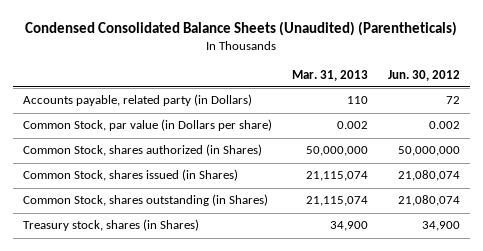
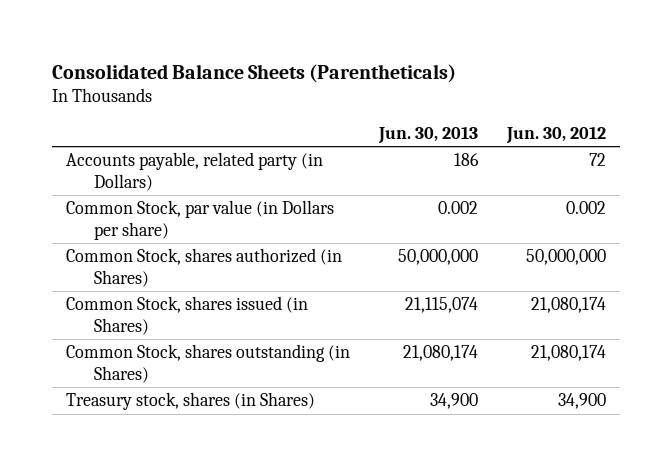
[25,20,458,36] Condensed Consolidated Balance Sheets (Unaudited) (Parentheticals) -> [51,63,456,83] Consolidated Balance Sheets (Parentheticals)
[291,69,368,81] Mar. 31, 2013 -> none
none -> [377,126,478,145] Jun. 30, 2013
[397,170,460,182] 21,080,074 -> [530,297,606,314] 21,080,174
[397,195,460,207] 21,080,074 -> [530,345,606,362] 21,080,174

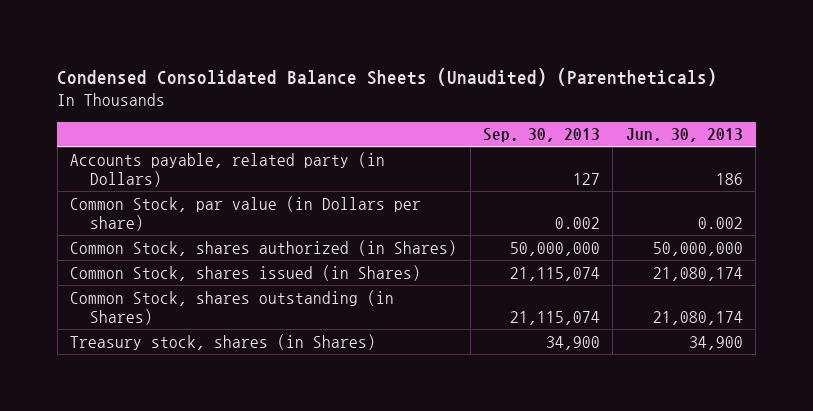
[51,63,456,83] Consolidated Balance Sheets (Parentheticals) -> [57,67,718,86] Condensed Consolidated Balance Sheets (Unaudited) (Parentheticals)
[505,126,606,145] Jun. 30, 2012 -> none
none -> [482,128,600,143] Sep. 30, 2013
[404,297,478,314] 21,115,074 -> [652,266,743,281] 21,080,174

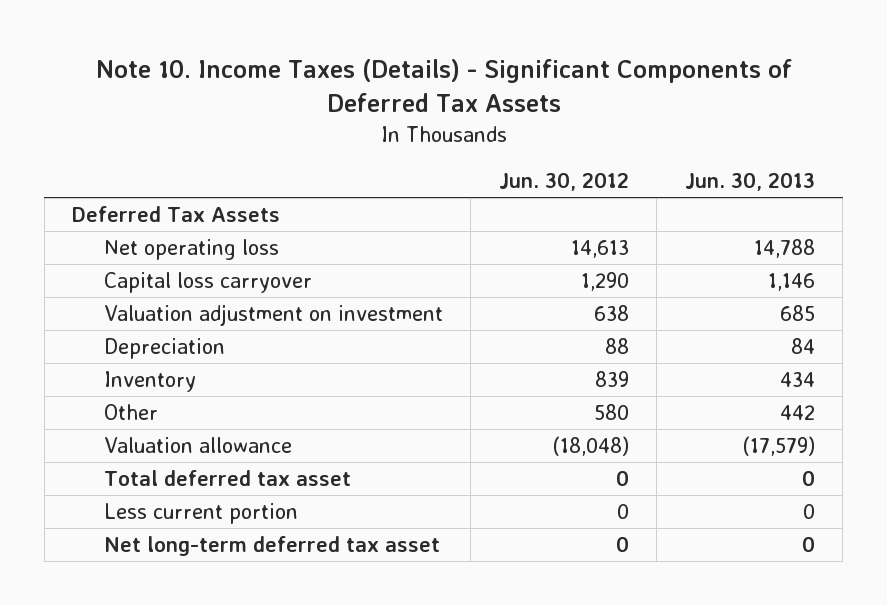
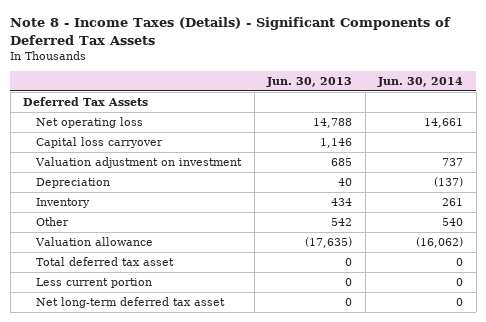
[95,59,792,113] Note 10. Income Taxes (Details) - Significant Components of Deferred Tax Assets -> [10,17,452,45] Note 8 - Income Taxes (Details) - Significant Components of Deferred Tax Assets
[498,172,629,192] Jun. 30, 2012 -> none
none -> [377,76,464,87] Jun. 30, 2014
[790,337,815,354] 84 -> [338,177,353,186] 40
[779,404,815,420] 442 -> [331,217,353,226] 542
[741,435,815,456] (17,579) -> [305,236,353,248] (17,635)

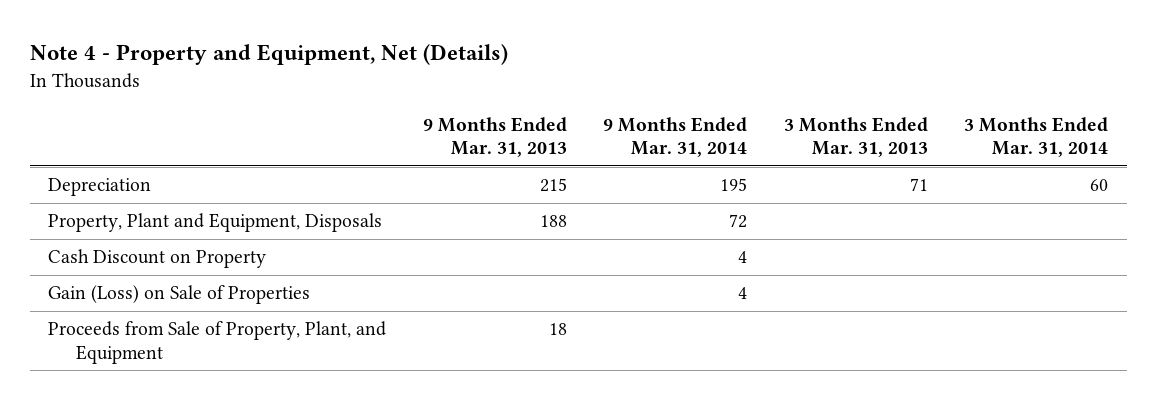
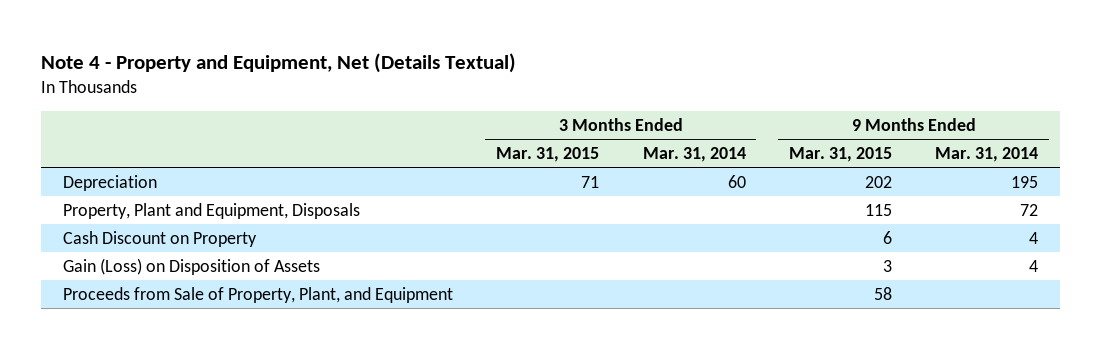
[29,44,508,66] Note 4 - Property and Equipment, Net (Details) -> [40,52,516,73] Note 4 - Property and Equipment, Net (Details Textual)
[422,116,567,157] 9 Months Ended Mar. 31, 2013 -> none
[783,116,928,157] 3 Months Ended Mar. 31, 2013 -> none
none -> [496,147,600,163] Mar. 31, 2015
none -> [789,147,893,163] Mar. 31, 2015
[48,285,311,305] Gain (Loss) on Sale of Properties -> [62,257,320,275] Gain (Loss) on Disposition of Assets

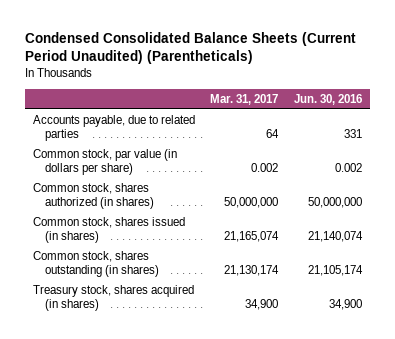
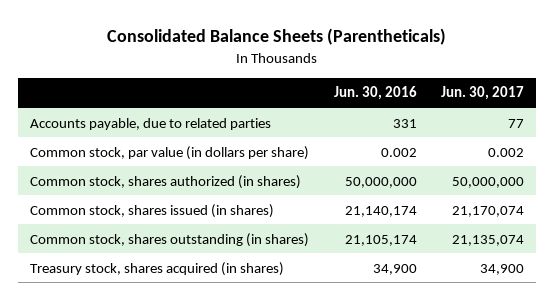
[24,32,356,65] Condensed Consolidated Balance Sheets (Current Period Unaudited) (Parentheticals) -> [107,27,447,45] Consolidated Balance Sheets (Parentheticals)
[210,93,279,105] Mar. 31, 2017 -> none
none -> [440,86,524,101] Jun. 30, 2017
[308,231,364,243] 21,140,074 -> [344,205,417,217] 21,140,174

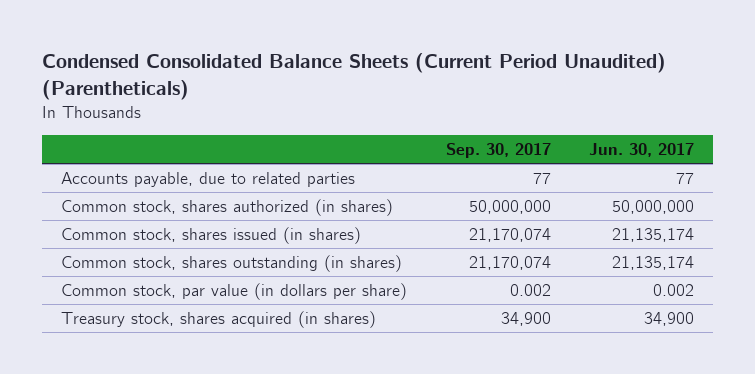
[107,27,447,45] Consolidated Balance Sheets (Parentheticals) -> [42,53,667,100] Condensed Consolidated Balance Sheets (Current Period Unaudited) (Parentheticals)
[333,86,417,101] Jun. 30, 2016 -> none
none -> [445,142,551,158] Sep. 30, 2017
[451,205,524,217] 21,170,074 -> [611,228,694,243] 21,135,174
[451,234,524,246] 21,135,074 -> [611,256,694,271] 21,135,174
[30,145,310,160] Common stock, par value (in dollars per share) -> [61,283,408,301] Common stock, par value (in dollars per share)

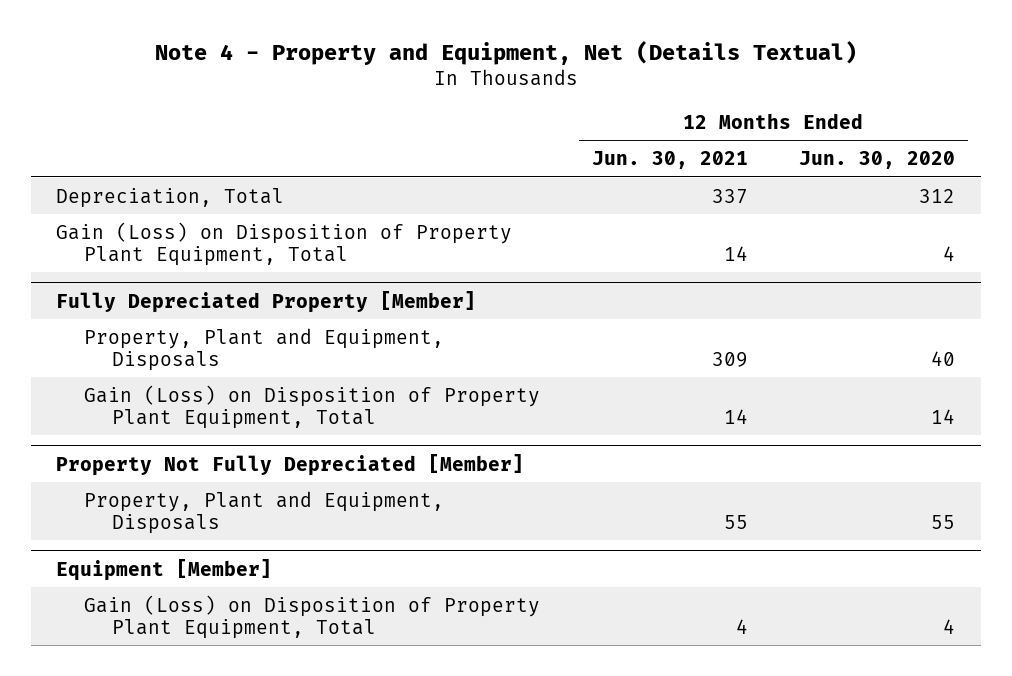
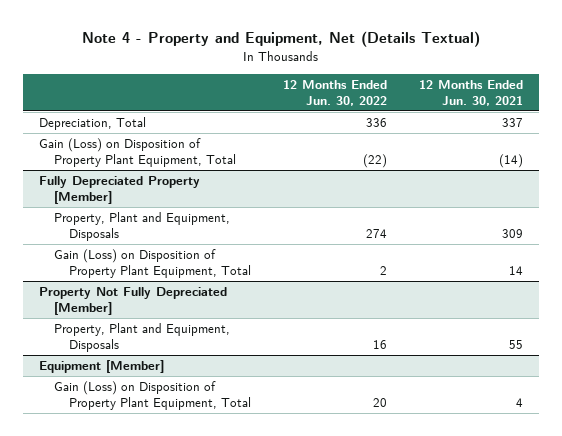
[799,151,956,170] Jun. 30, 2020 -> none
none -> [282,80,387,106] 12 Months Ended Jun. 30, 2022
[723,245,748,261] 14 -> [499,153,524,168] (14)

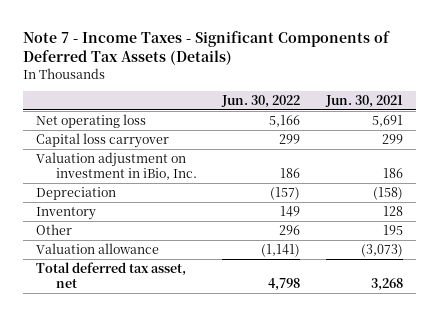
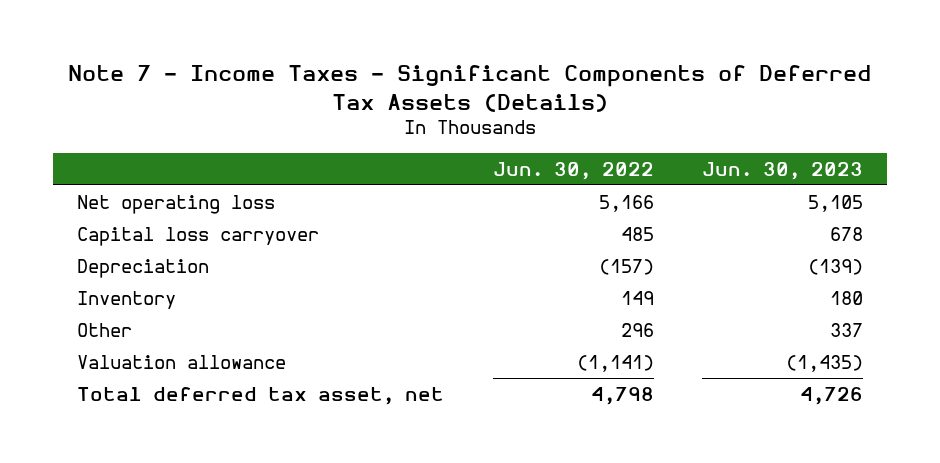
[325,94,404,108] Jun. 30, 2021 -> none
none -> [702,161,864,180] Jun. 30, 2023
[36,151,197,181] Valuation adjustment on investment in iBio, Inc. -> none
[279,133,301,144] 299 -> [620,227,654,242] 485

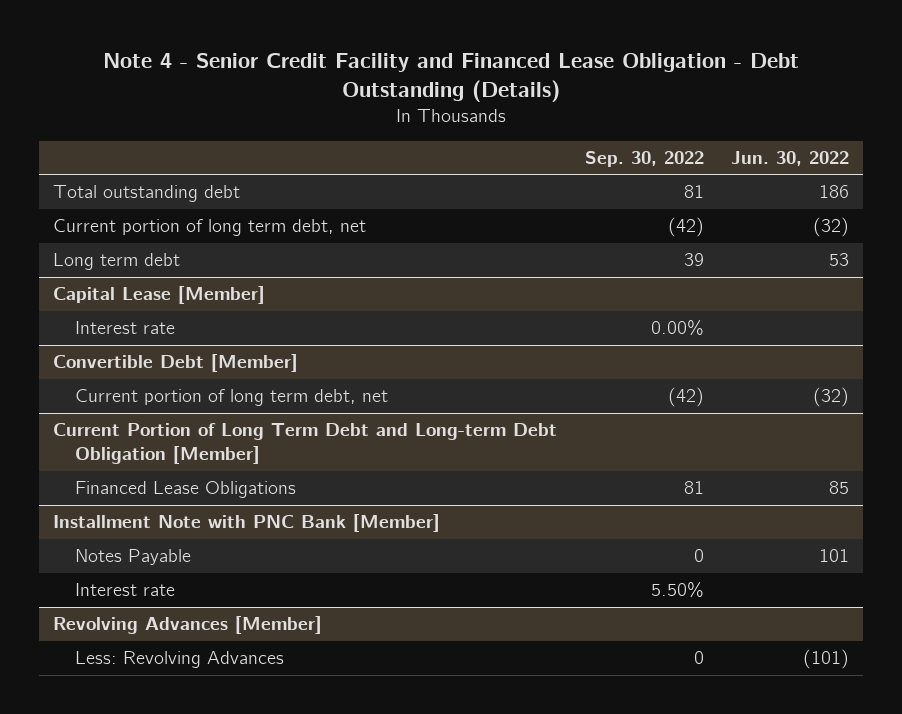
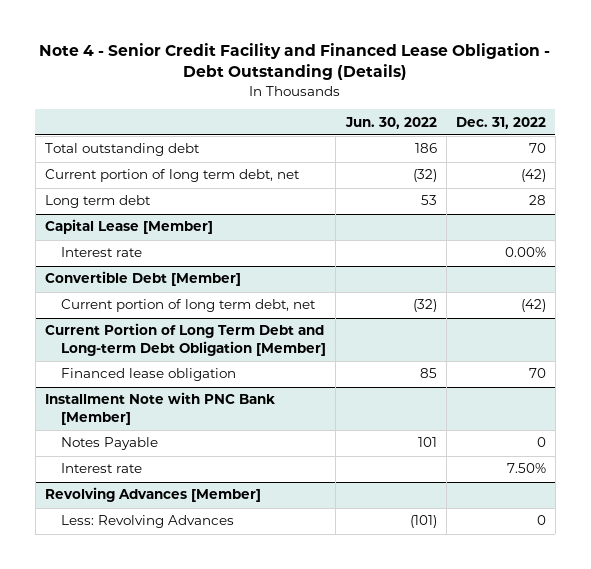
[584,150,704,167] Sep. 30, 2022 -> none
none -> [455,116,546,129] Dec. 31, 2022
[74,481,296,499] Financed Lease Obligations -> [61,368,237,382] Financed lease obligation

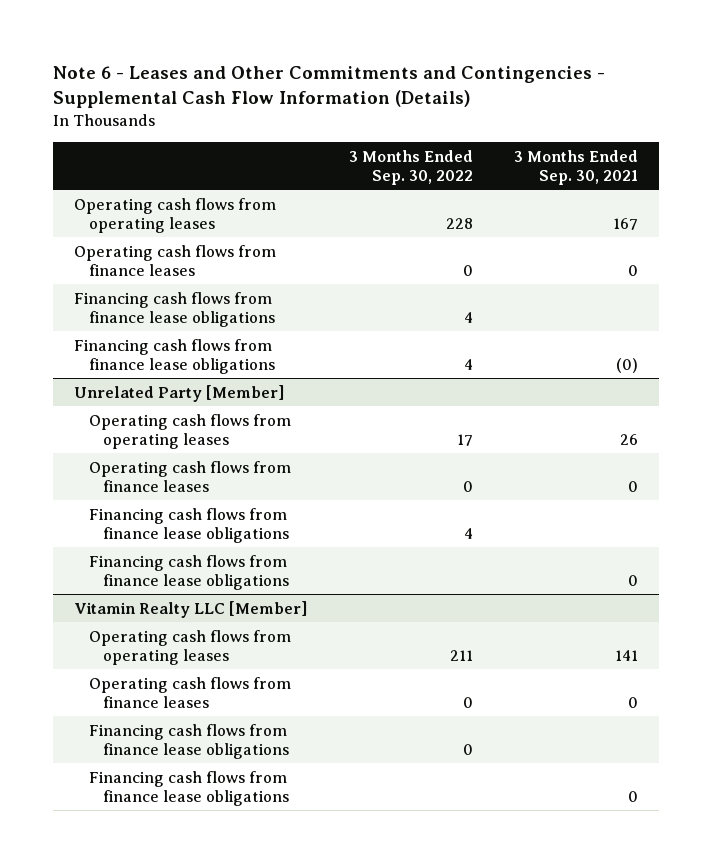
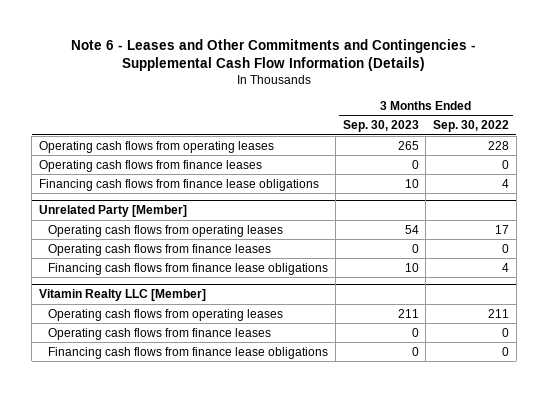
[514,149,639,185] 3 Months Ended Sep. 30, 2021 -> none
none -> [342,120,419,133] Sep. 30, 2023
[74,338,275,374] Financing cash flows from finance lease obligations -> none
[88,554,290,590] Financing cash flows from finance lease obligations -> none
[88,770,290,806] Financing cash flows from finance lease obligations -> none

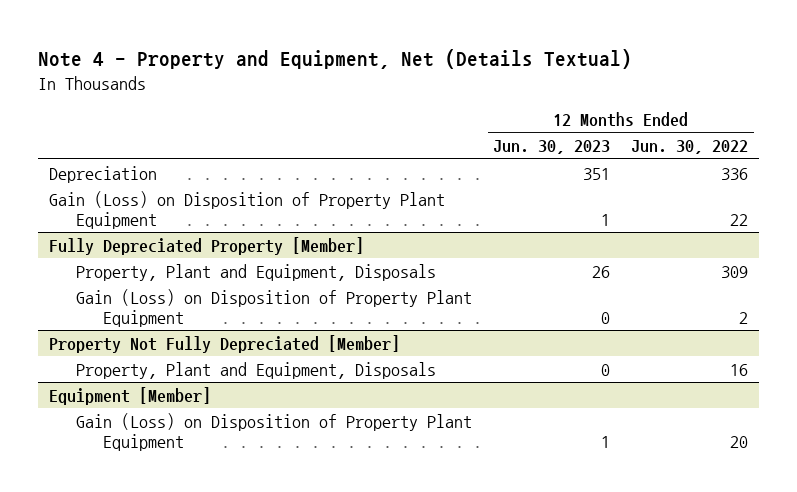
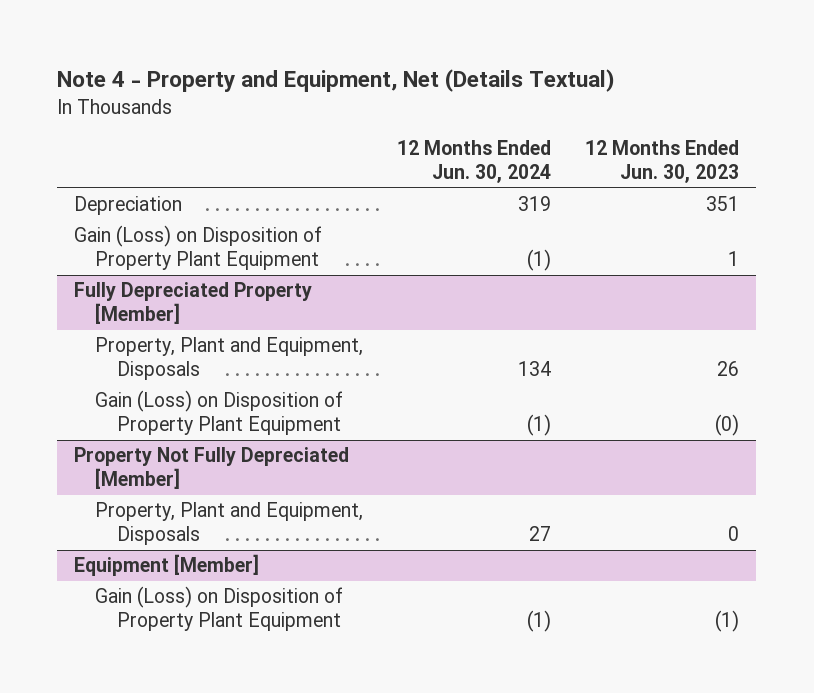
[631,140,749,155] Jun. 30, 2022 -> none
none -> [397,140,552,184] 12 Months Ended Jun. 30, 2024
[600,312,610,325] 0 -> [715,414,740,437] (0)
[600,436,610,449] 1 -> [715,610,740,633] (1)

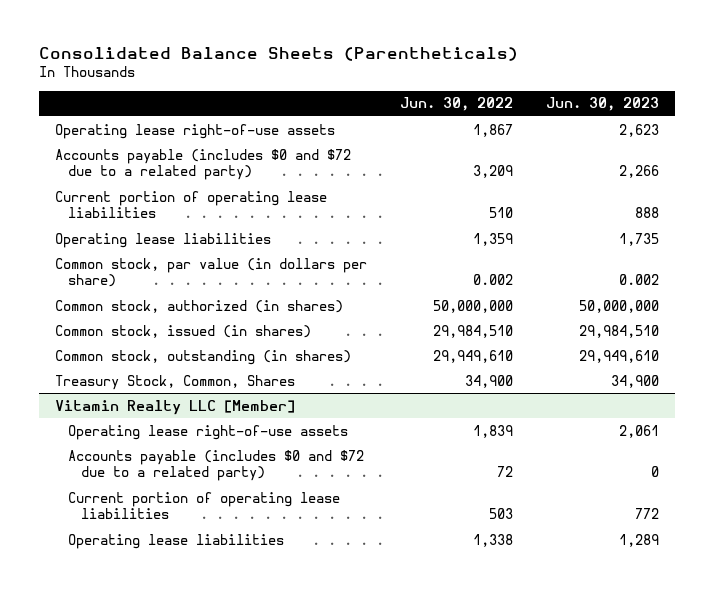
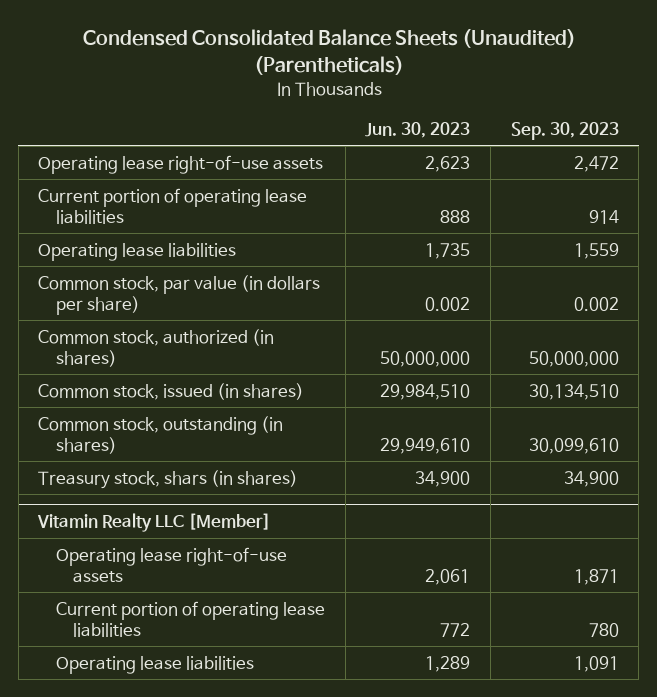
[38,47,518,62] Consolidated Balance Sheets (Parentheticals) -> [82,29,576,75] Condensed Consolidated Balance Sheets (Unaudited) (Parentheticals)
[399,97,513,112] Jun. 30, 2022 -> none
none -> [510,121,619,140] Sep. 30, 2023
[55,148,352,181] Accounts payable (includes $0 and $72 due to a related party) -> none
[55,374,296,390] Treasury Stock, Common, Shares -> [38,469,299,489] Treasury stock, shars (in shares)
[68,449,365,482] Accounts payable (includes $0 and $72 due to a related party) -> none

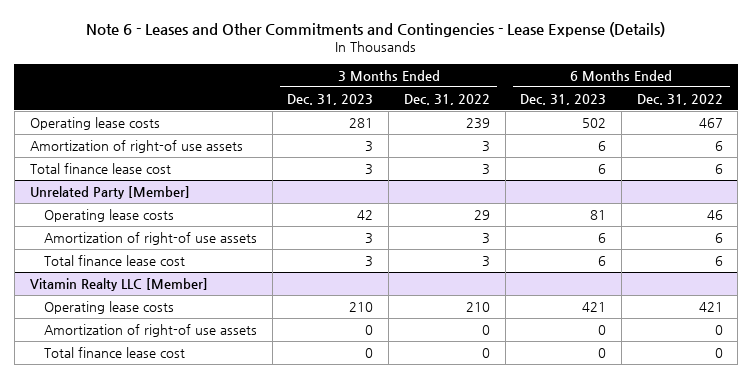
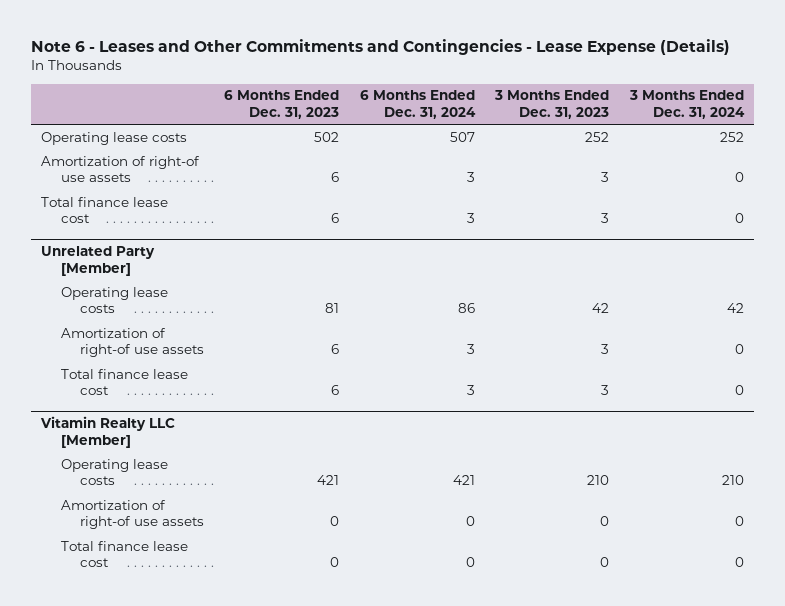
[403,93,490,105] Dec. 31, 2022 -> none
[636,93,723,105] Dec. 31, 2022 -> none
none -> [359,90,476,119] 6 Months Ended Dec. 31, 2024
none -> [628,90,745,119] 3 Months Ended Dec. 31, 2024
[349,117,374,128] 281 -> [585,131,610,142] 252

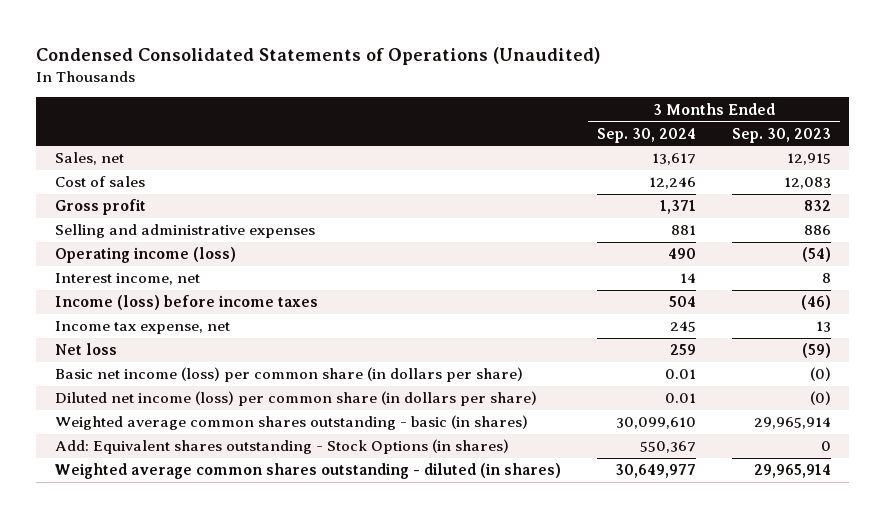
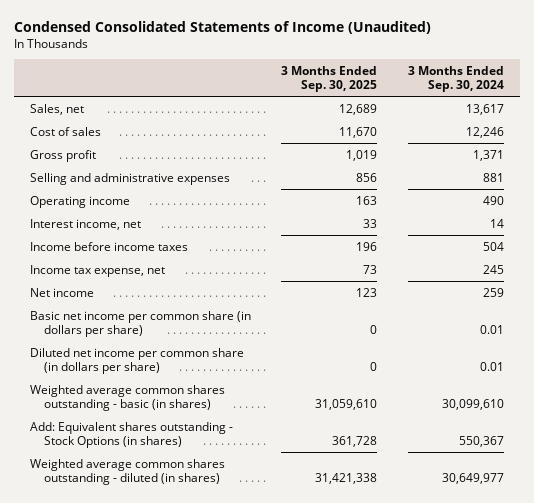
[36,46,601,65] Condensed Consolidated Statements of Operations (Unaudited) -> [14,21,432,35] Condensed Consolidated Statements of Income (Unaudited)
[732,127,832,143] Sep. 30, 2023 -> none
none -> [281,65,378,92] 3 Months Ended Sep. 30, 2025
[54,247,236,264] Operating income (loss) -> [29,195,130,208] Operating income
[54,295,318,311] Income (loss) before income taxes -> [29,241,188,251] Income before income taxes
[54,343,117,356] Net loss -> [29,287,94,297] Net income
[54,367,523,383] Basic net income (loss) per common share (in dollars per share) -> [29,310,251,337] Basic net income per common share (in dollars per share)
[54,391,537,407] Diluted net income (loss) per common share (in dollars per share) -> [29,347,244,374] Diluted net income per common share (in dollars per share)

